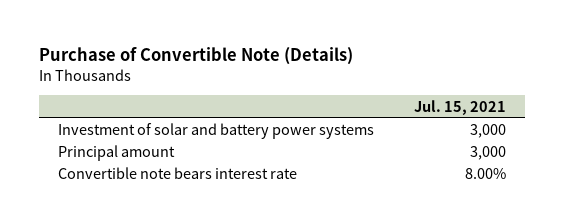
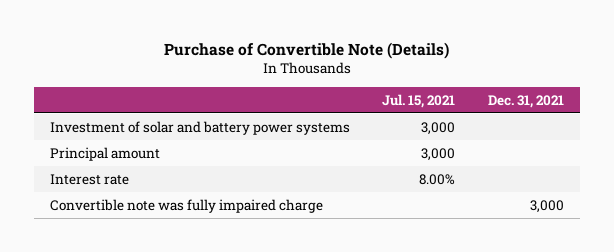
none -> [487,94,564,108] Dec. 31, 2021
[58,167,298,180] Convertible note bears interest rate -> [50,174,130,186] Interest rate
none -> [50,199,324,214] Convertible note was fully impaired charge

